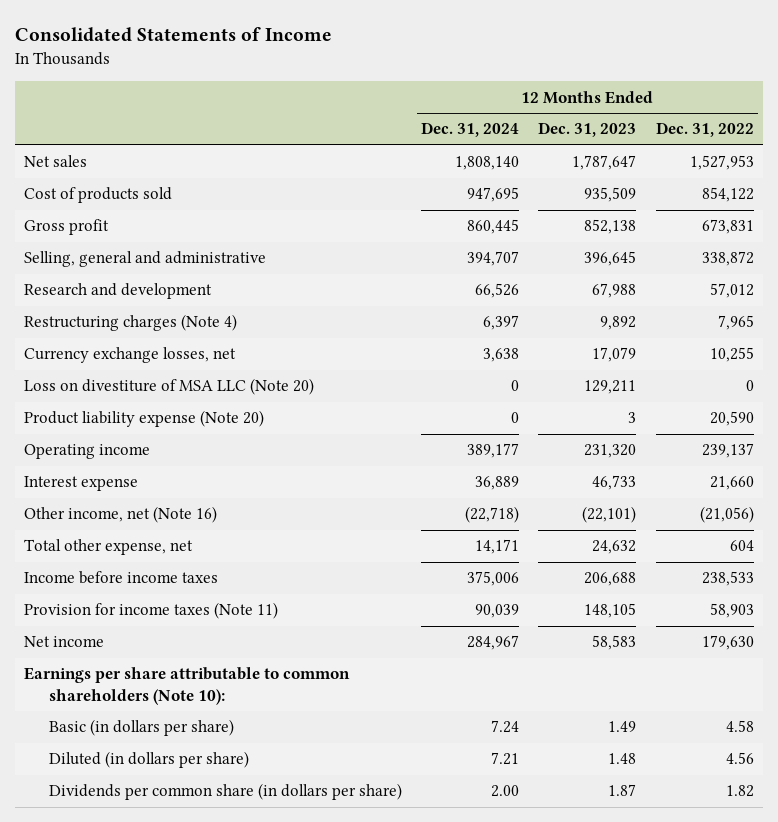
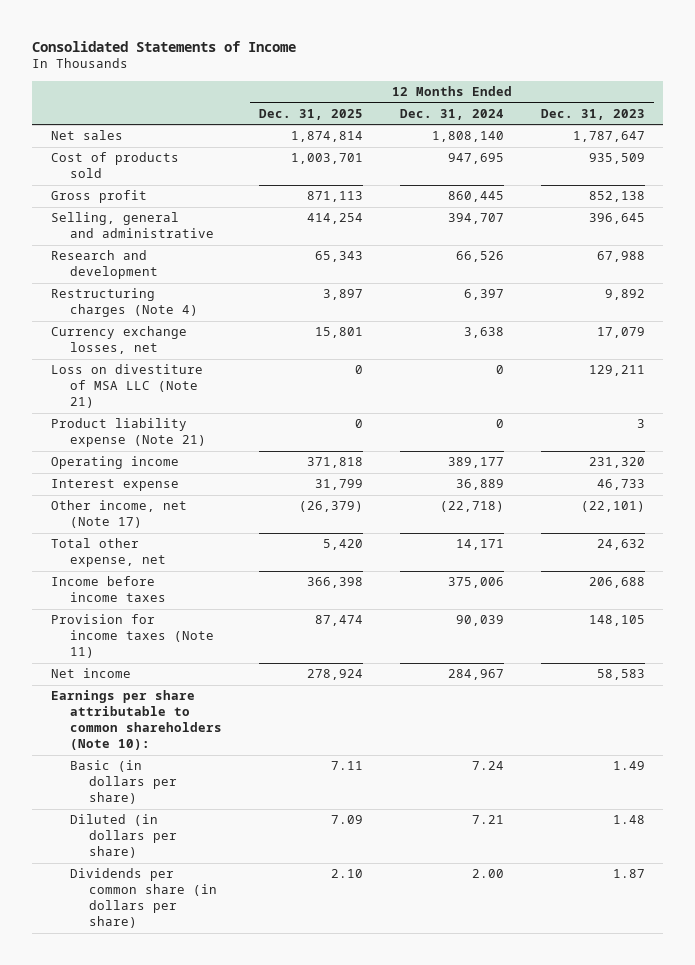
[655,122,754,138] Dec. 31, 2022 -> none
none -> [258,108,363,120] Dec. 31, 2025
[24,378,315,396] Loss on divestiture of MSA LLC (Note 20) -> [50,364,203,409] Loss on divestiture of MSA LLC (Note 21)
[24,410,265,428] Product liability expense (Note 20) -> [50,418,206,448] Product liability expense (Note 21)
[24,506,218,524] Other income, net (Note 16) -> [50,500,187,529] Other income, net (Note 17)

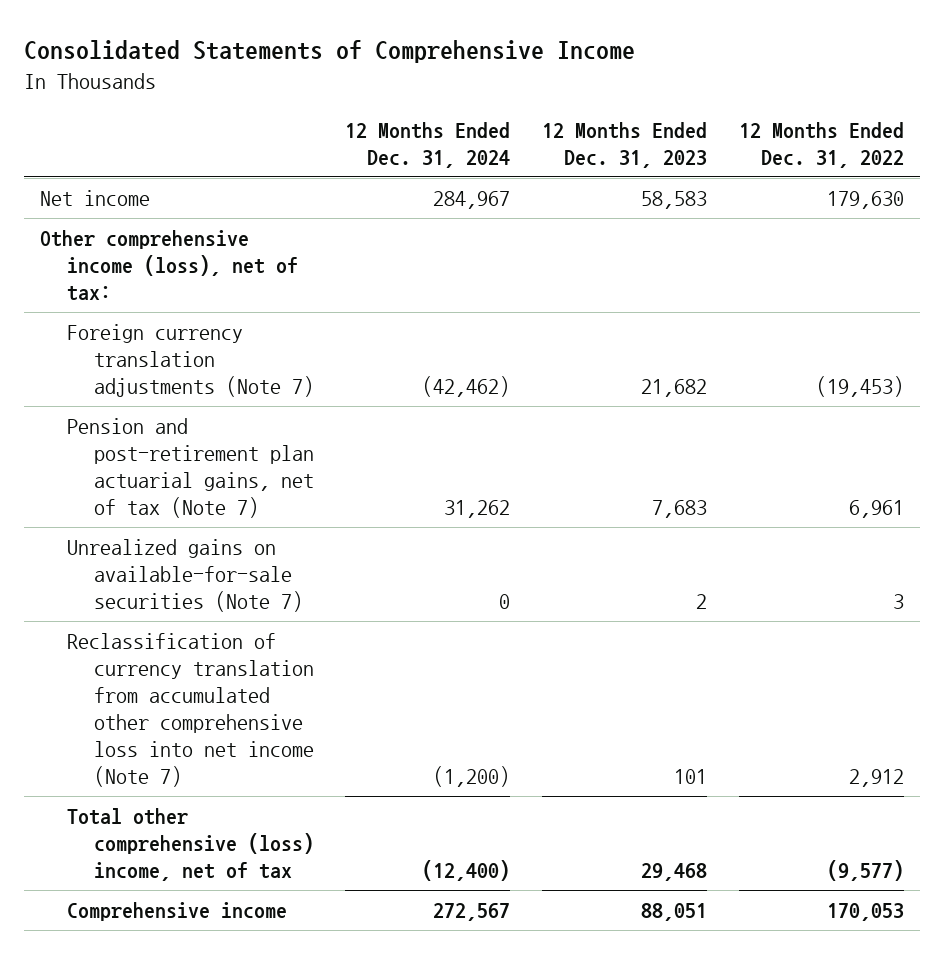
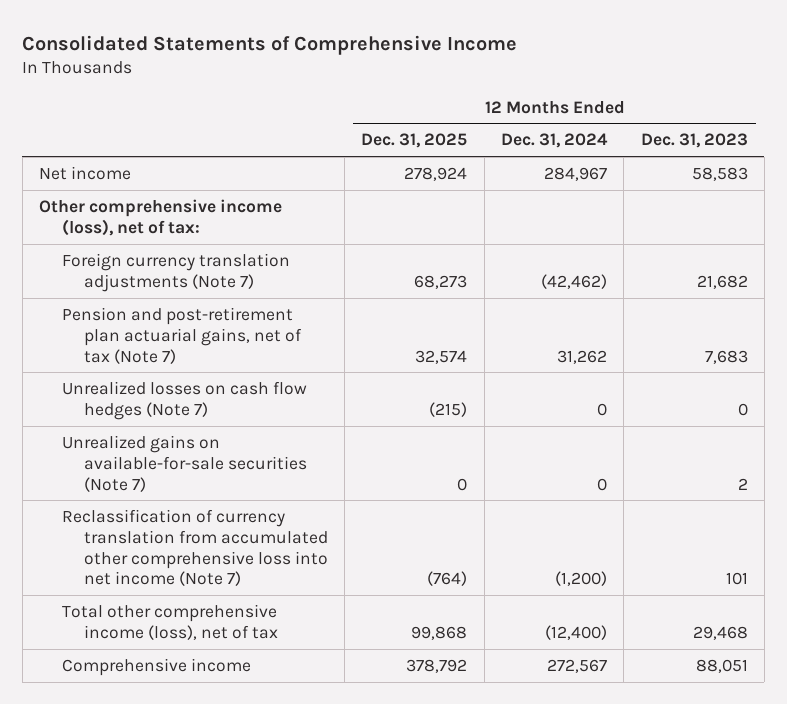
[738,121,904,168] 12 Months Ended Dec. 31, 2022 -> none
none -> [361,133,468,149] Dec. 31, 2025
none -> [61,380,307,420] Unrealized losses on cash flow hedges (Note 7)
[66,808,314,882] Total other comprehensive (loss) income, net of tax -> [61,603,278,640] Total other comprehensive income (loss), net of tax

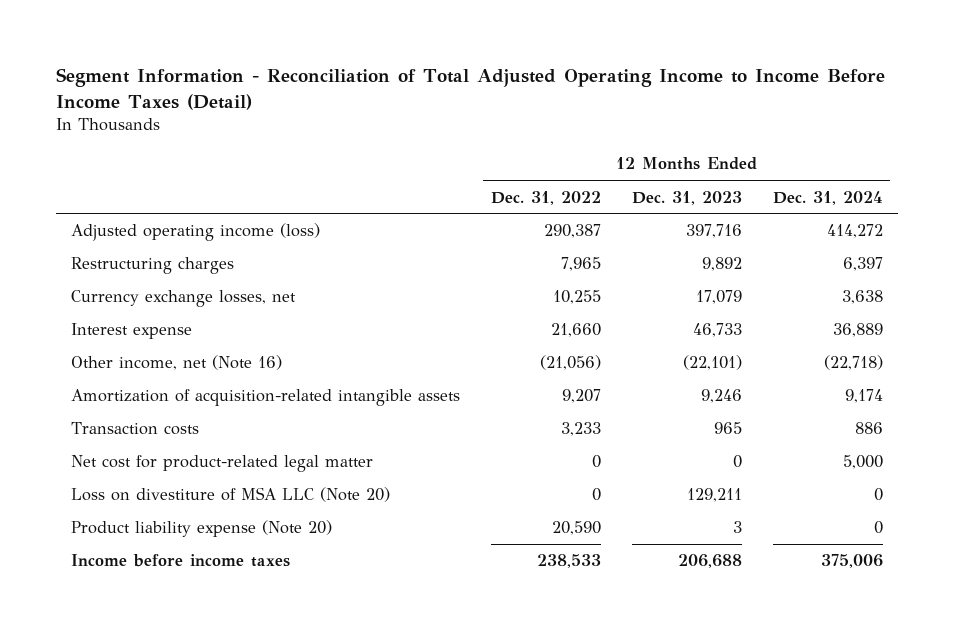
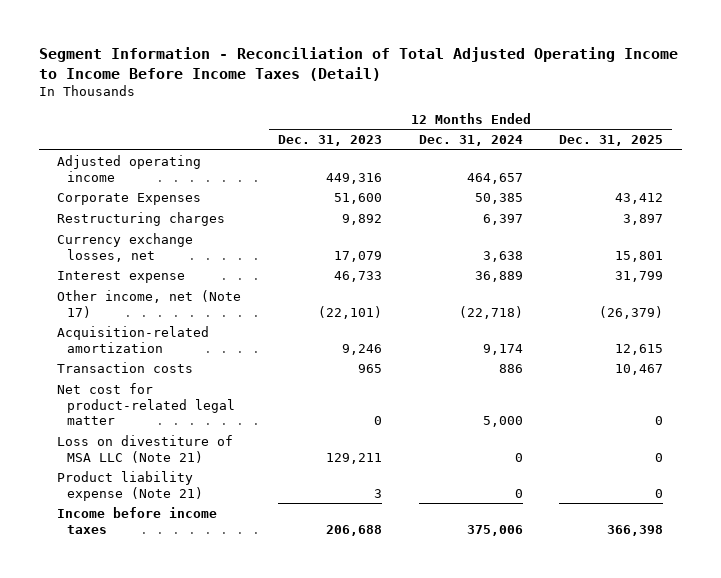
[490,190,601,205] Dec. 31, 2022 -> none
none -> [559,135,664,147] Dec. 31, 2025
[71,223,321,242] Adjusted operating income (loss) -> [57,154,202,182] Adjusted operating income
[685,224,742,239] 397,716 -> [326,172,383,184] 449,316
[826,224,883,239] 414,272 -> [466,172,523,184] 464,657
none -> [57,192,202,205] Corporate Expenses
[71,355,283,371] Other income, net (Note 16) -> [57,289,242,318] Other income, net (Note 17)
[71,389,461,407] Amortization of acquisition-related intangible assets -> [57,325,210,353] Acquisition-related amortization
[71,487,391,503] Loss on divestiture of MSA LLC (Note 20) -> [57,434,234,463] Loss on divestiture of MSA LLC (Note 21)
[71,520,333,538] Product liability expense (Note 20) -> [57,470,204,501] Product liability expense (Note 21)

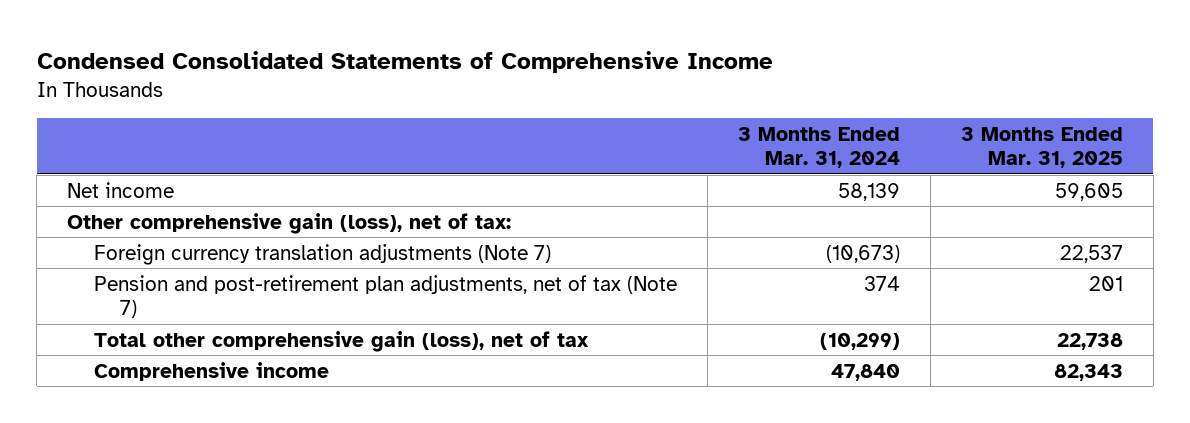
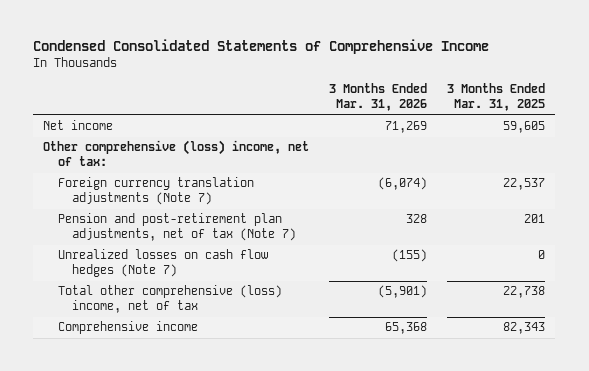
[737,126,900,169] 3 Months Ended Mar. 31, 2024 -> none
none -> [329,83,428,112] 3 Months Ended Mar. 31, 2026
[67,212,512,234] Other comprehensive gain (loss), net of tax: -> [43,140,310,167] Other comprehensive (loss) income, net of tax:
none -> [57,249,268,278] Unrealized losses on cash flow hedges (Note 7)
[93,330,589,352] Total other comprehensive gain (loss), net of tax -> [57,285,282,314] Total other comprehensive (loss) income, net of tax

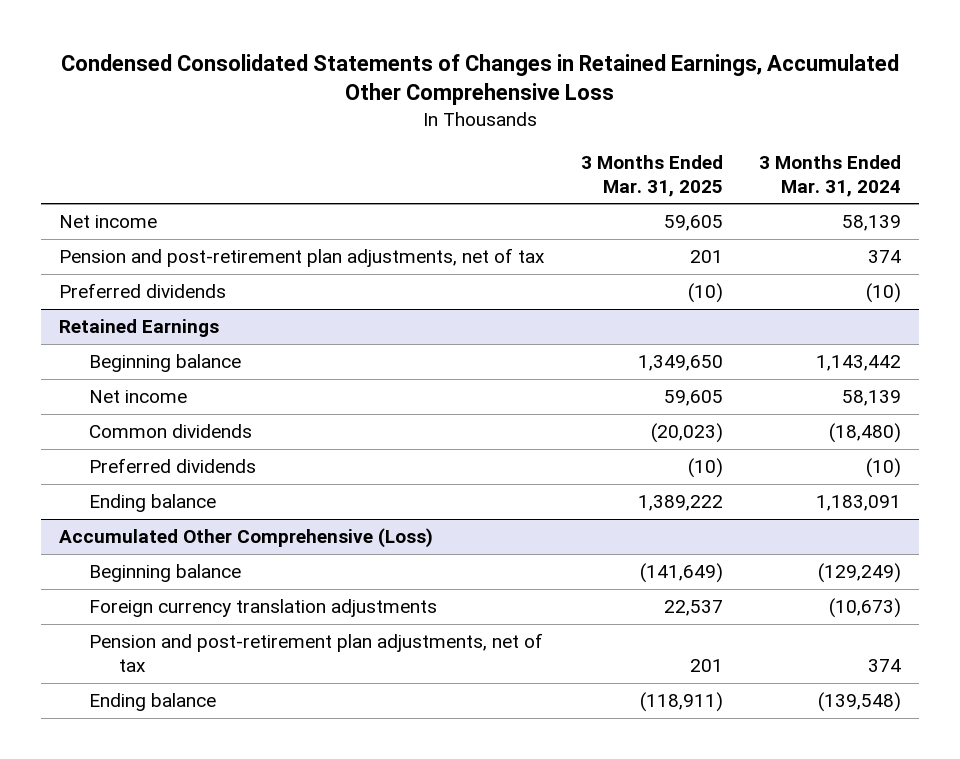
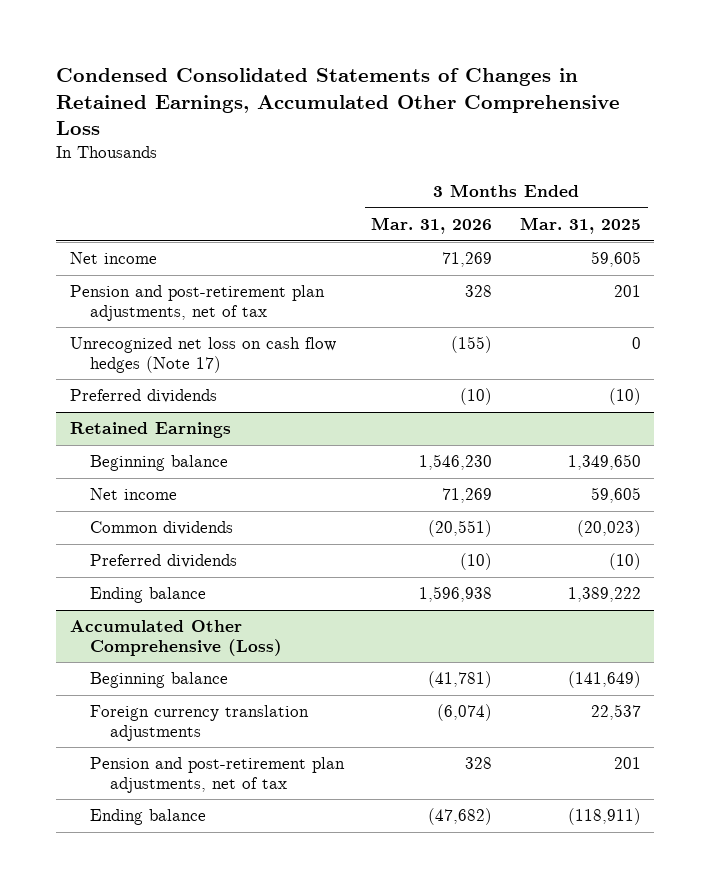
[758,155,901,197] 3 Months Ended Mar. 31, 2024 -> none
none -> [371,217,493,235] Mar. 31, 2026
none -> [69,337,336,373] Unrecognized net loss on cash flow hedges (Note 17)

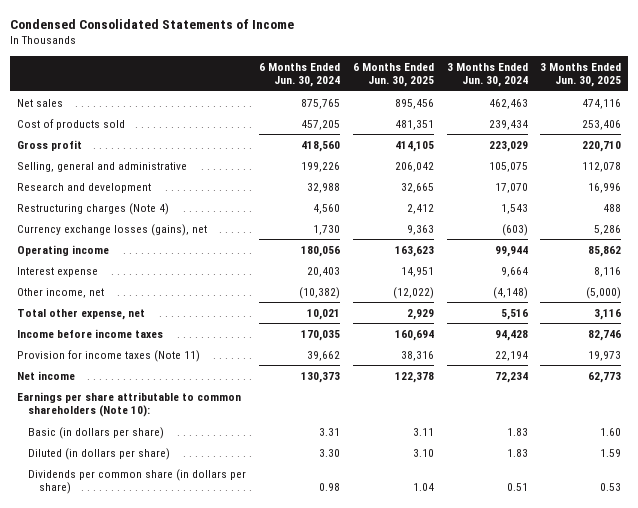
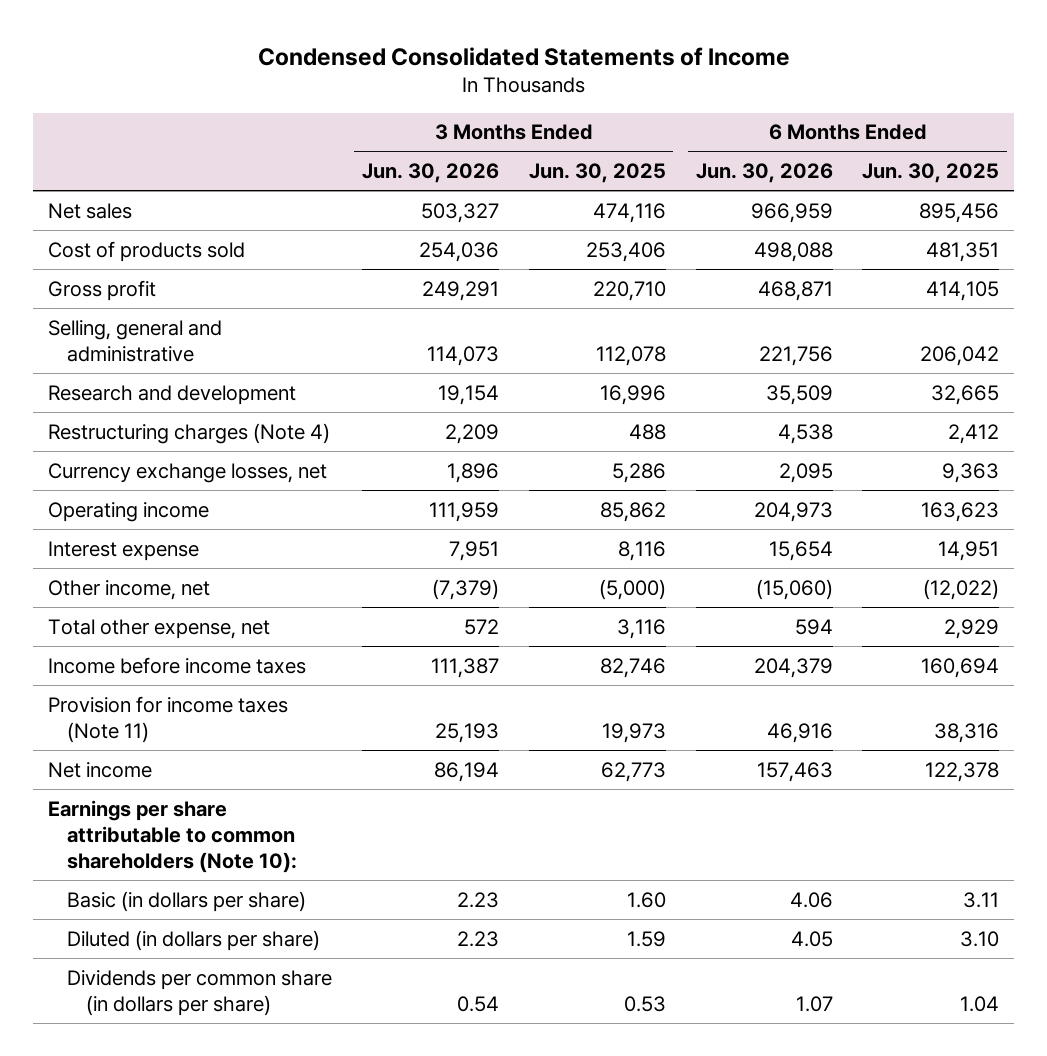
[258,62,340,88] 6 Months Ended Jun. 30, 2024 -> none
[446,62,528,88] 3 Months Ended Jun. 30, 2024 -> none
none -> [361,163,499,184] Jun. 30, 2026
none -> [695,163,833,184] Jun. 30, 2026
[16,223,207,236] Currency exchange losses (gains), net -> [47,462,327,483] Currency exchange losses, net

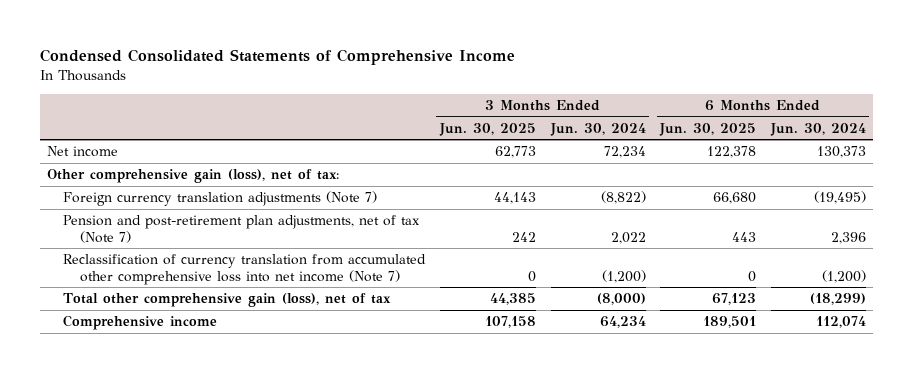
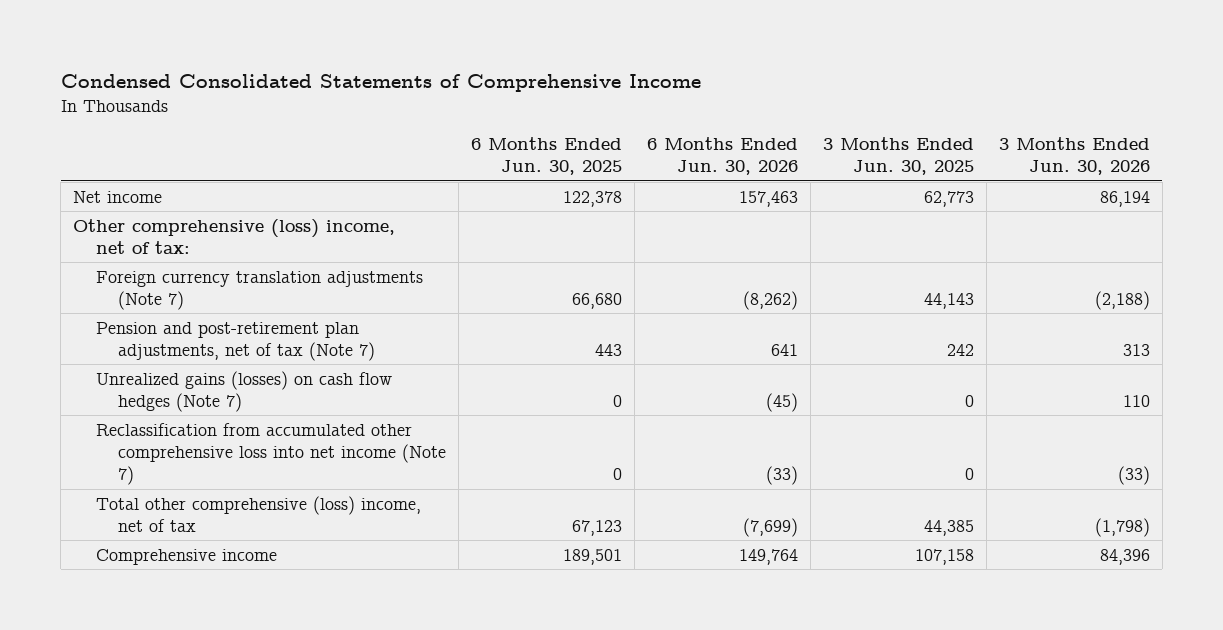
[549,122,646,136] Jun. 30, 2024 -> none
[769,122,866,136] Jun. 30, 2024 -> none
none -> [646,136,798,176] 6 Months Ended Jun. 30, 2026
none -> [998,136,1150,176] 3 Months Ended Jun. 30, 2026
[47,169,340,184] Other comprehensive gain (loss), net of tax: -> [73,218,396,254] Other comprehensive (loss) income, net of tax:
none -> [95,370,392,412] Unrealized gains (losses) on cash flow hedges (Note 7)
[63,254,427,285] Reclassification of currency translation from accumulated other comprehensive loss into net income (Note 7) -> [95,422,446,486] Reclassification from accumulated other comprehensive loss into net income (Note 7)
[63,293,392,308] Total other comprehensive gain (loss), net of tax -> [95,495,421,532] Total other comprehensive (loss) income, net of tax

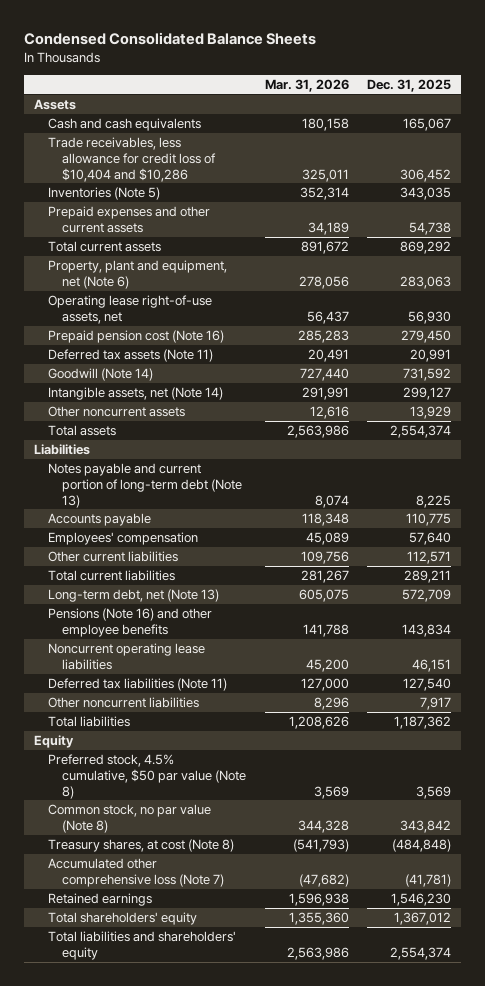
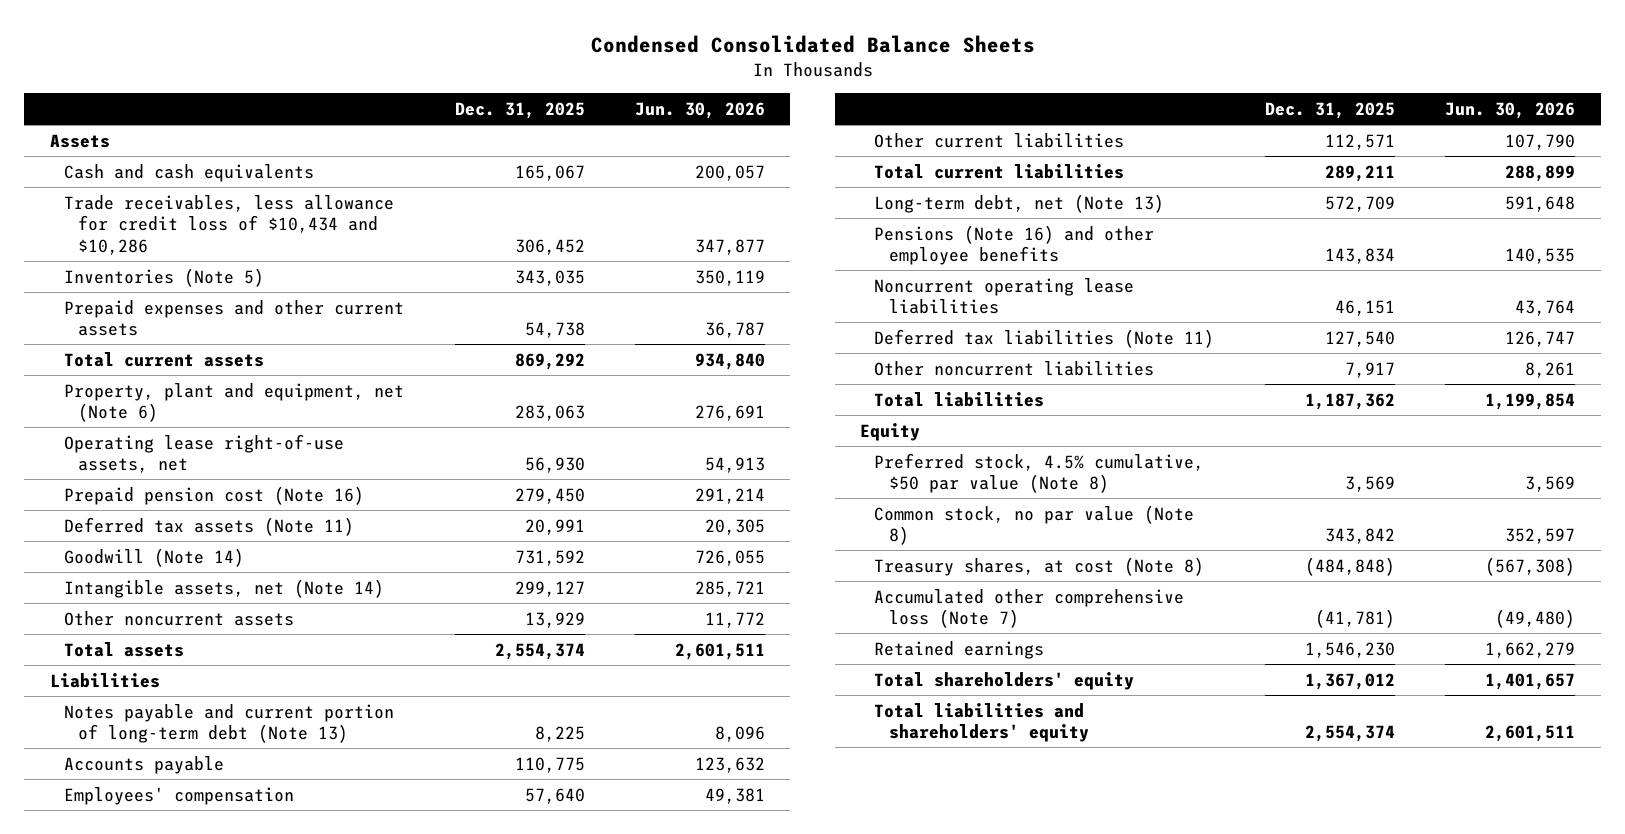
[264,78,349,92] Mar. 31, 2026 -> none
none -> [635,102,766,120] Jun. 30, 2026
[47,137,216,182] Trade receivables, less allowance for credit loss of $10,404 and $10,286 -> [64,194,395,255] Trade receivables, less allowance for credit loss of $10,434 and $10,286

